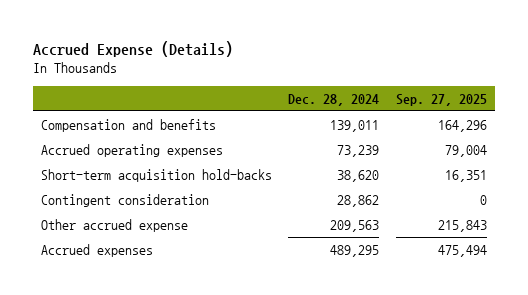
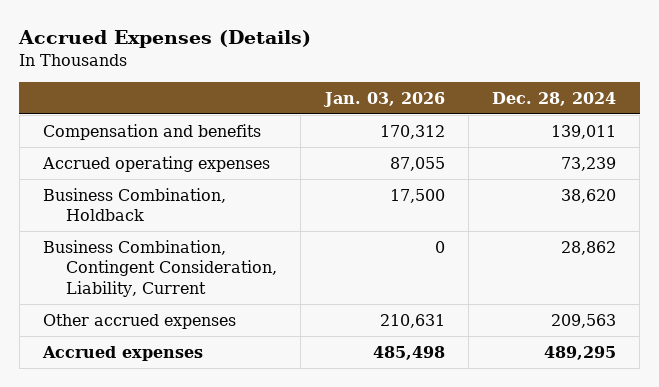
[33,41,234,58] Accrued Expense (Details) -> [18,30,312,49] Accrued Expenses (Details)
[395,93,487,106] Sep. 27, 2025 -> none
none -> [322,91,445,107] Jan. 03, 2026
[41,168,273,182] Short-term acquisition hold-backs -> [42,187,226,222] Business Combination, Holdback
[41,193,210,207] Contingent consideration -> [42,239,278,297] Business Combination, Contingent Consideration, Liability, Current
[41,218,189,232] Other accrued expense -> [42,313,236,329] Other accrued expenses

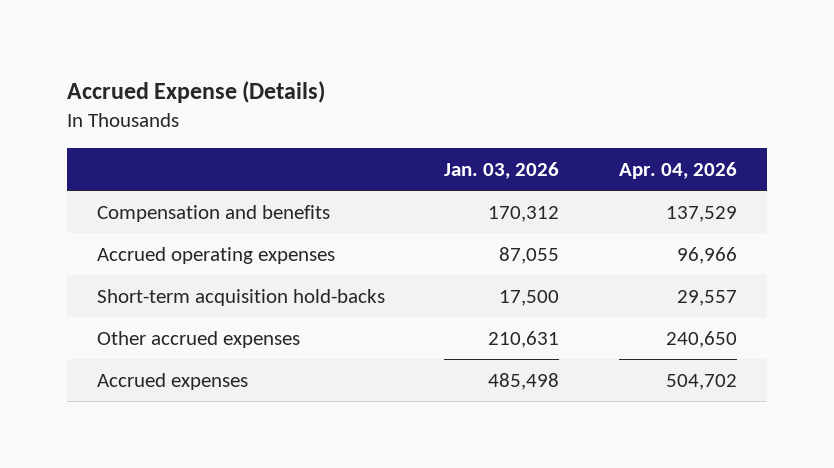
[18,30,312,49] Accrued Expenses (Details) -> [66,80,325,103] Accrued Expense (Details)
[491,91,616,106] Dec. 28, 2024 -> none
none -> [619,161,738,179] Apr. 04, 2026
[42,239,278,297] Business Combination, Contingent Consideration, Liability, Current -> none
[42,187,226,222] Business Combination, Holdback -> [96,288,385,306] Short-term acquisition hold-backs

